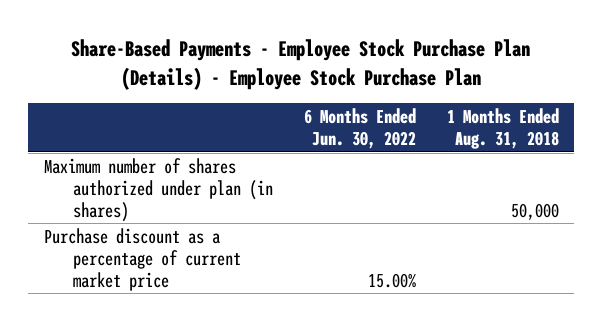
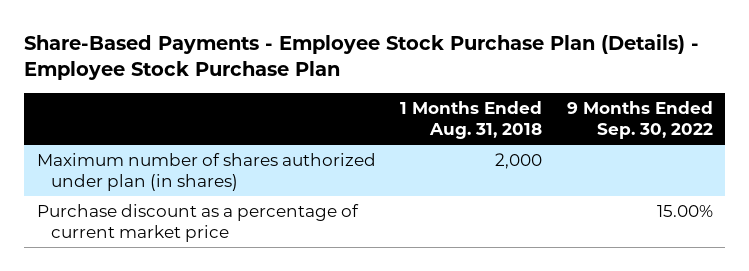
[303,107,416,149] 6 Months Ended Jun. 30, 2022 -> none
none -> [566,100,713,140] 9 Months Ended Sep. 30, 2022
[510,202,559,220] 50,000 -> [495,152,543,169] 2,000

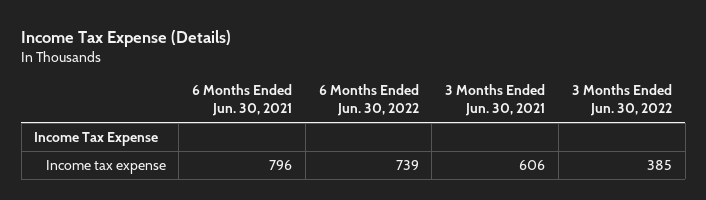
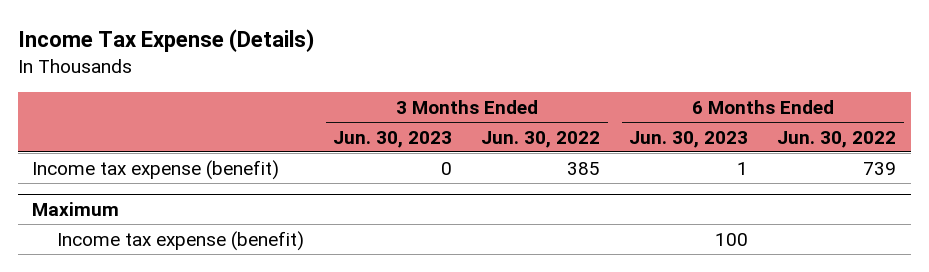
[192,84,293,117] 6 Months Ended Jun. 30, 2021 -> none
[445,84,546,117] 3 Months Ended Jun. 30, 2021 -> none
none -> [333,130,453,148] Jun. 30, 2023
none -> [629,130,749,148] Jun. 30, 2023
[34,132,159,147] Income Tax Expense -> none
[45,160,166,175] Income tax expense -> [32,159,280,180] Income tax expense (benefit)
none -> [32,202,120,217] Maximum
none -> [57,230,305,251] Income tax expense (benefit)

